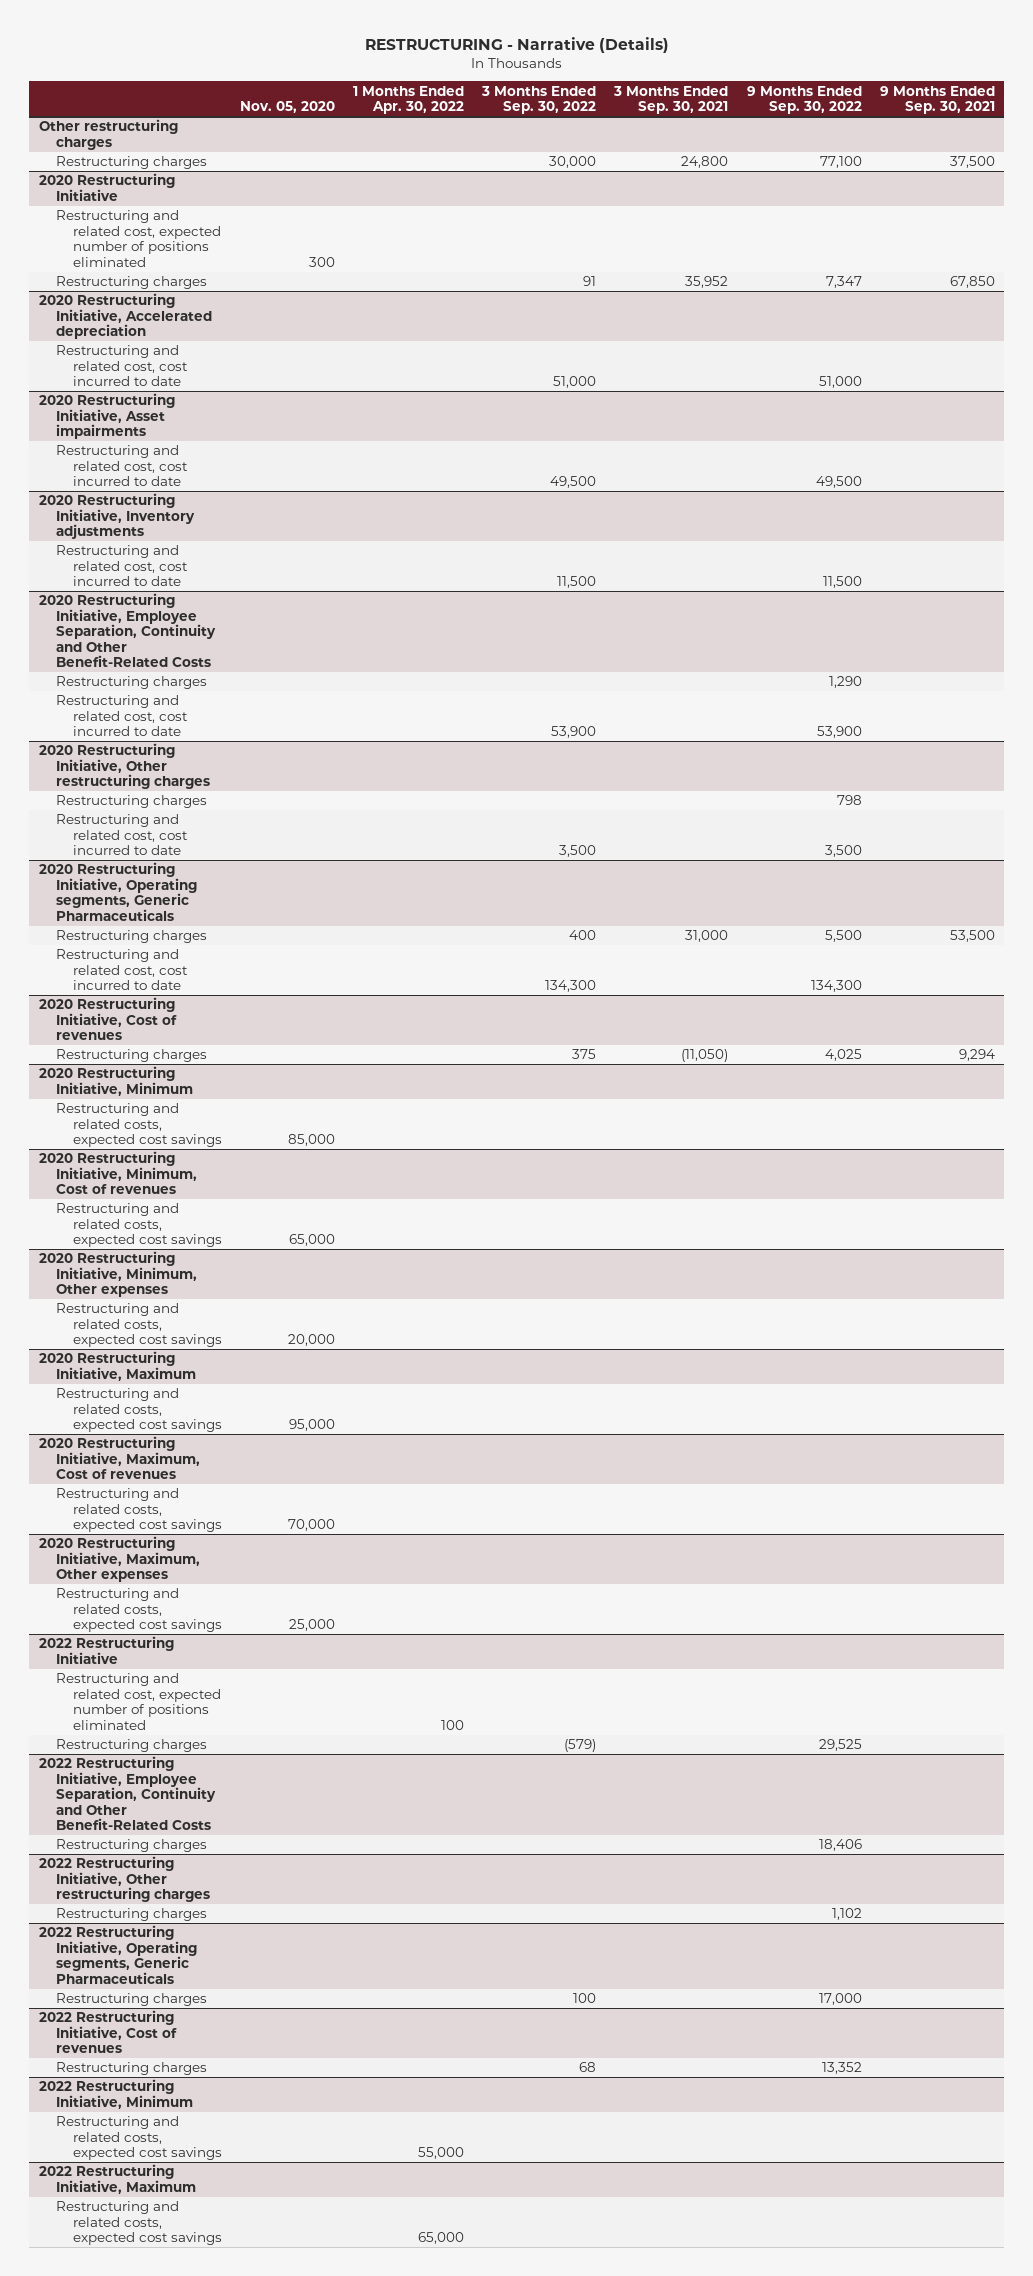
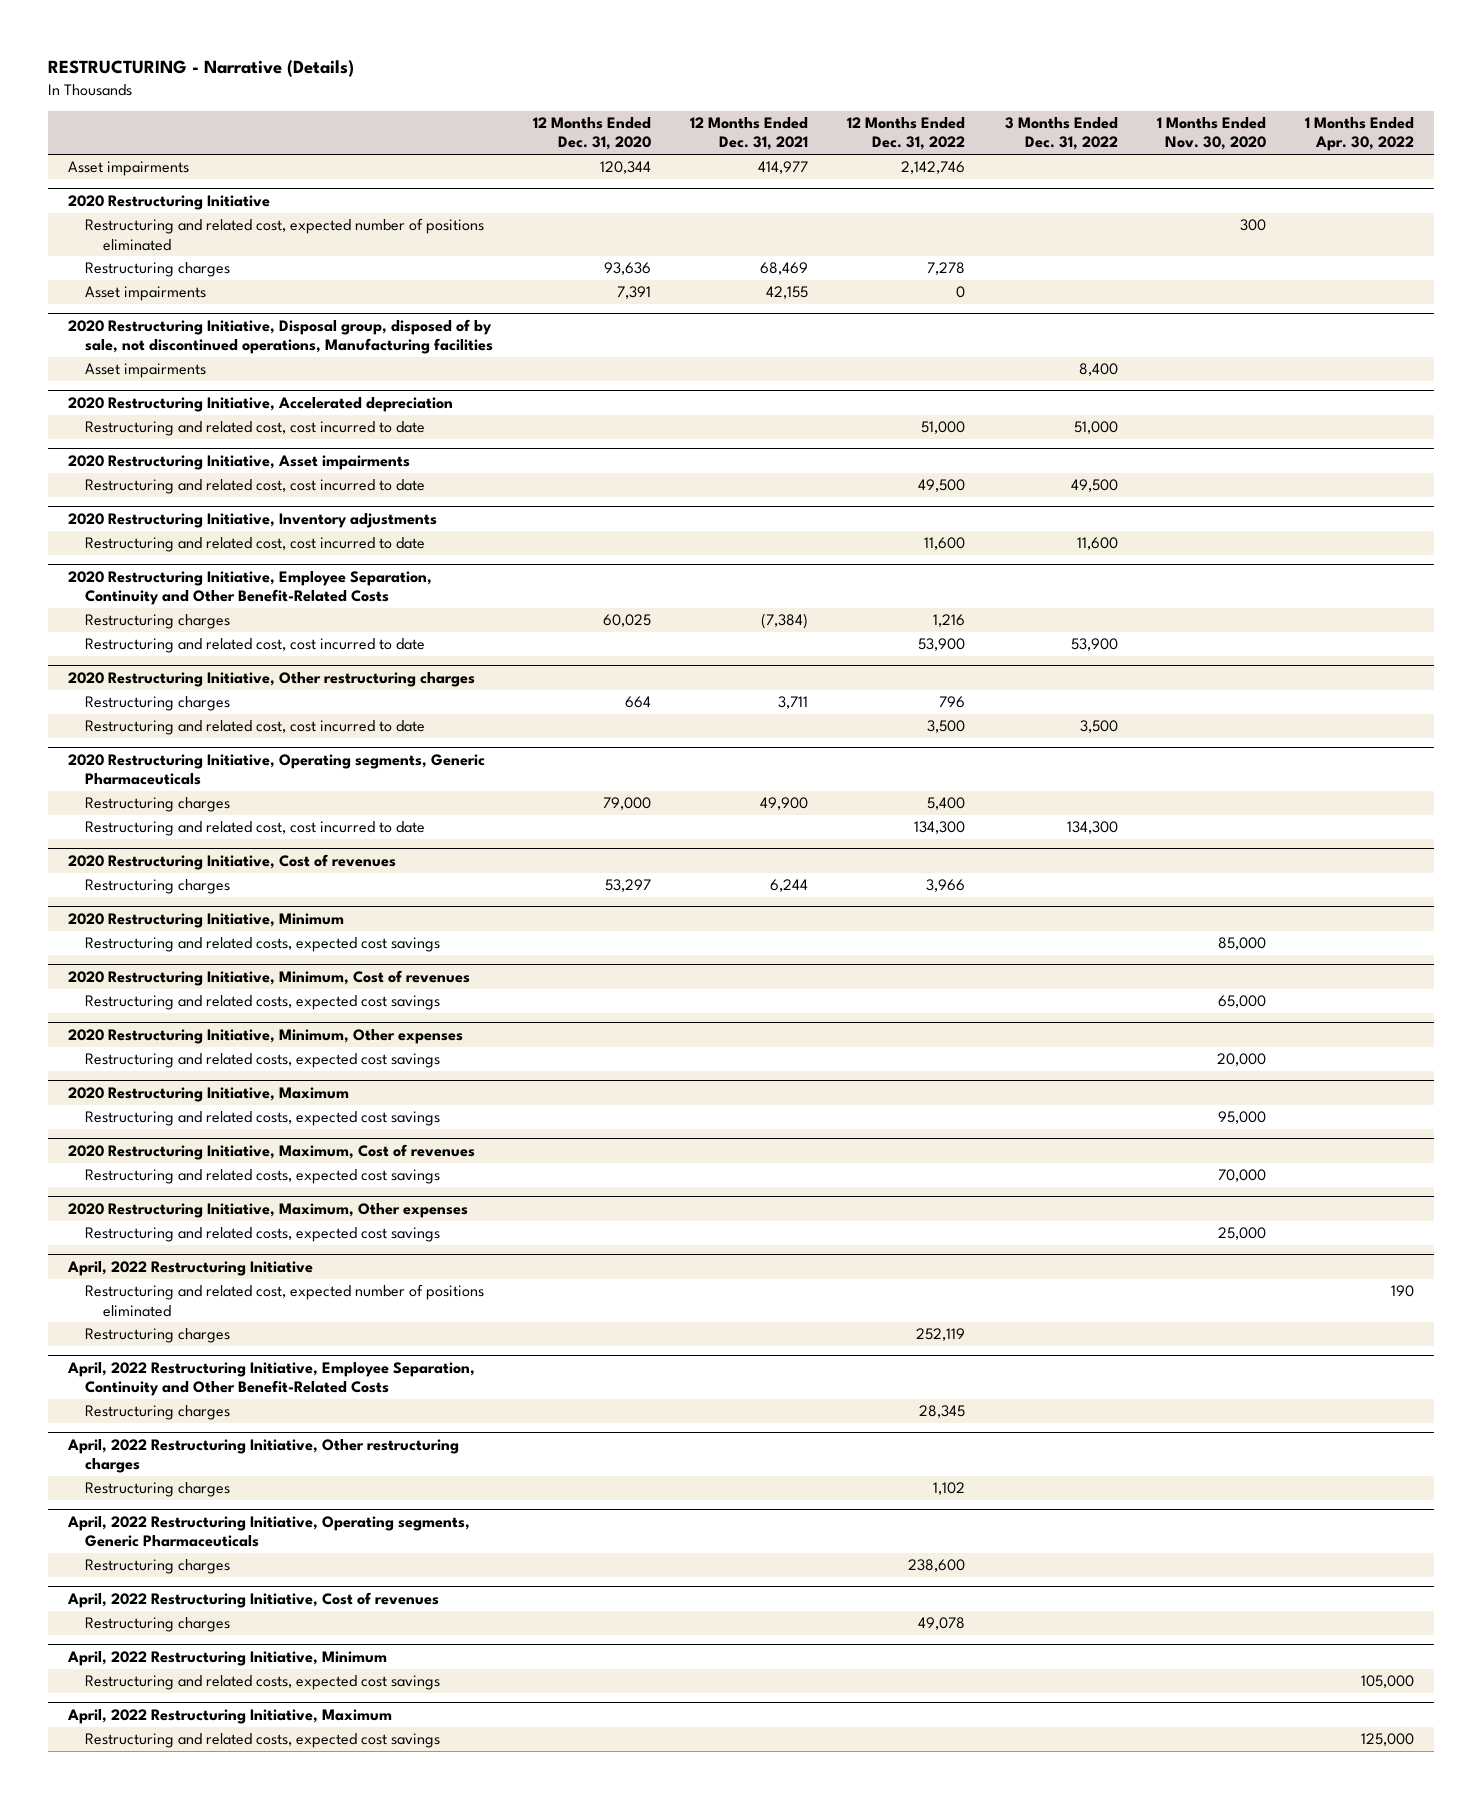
[239,101,335,114] Nov. 05, 2020 -> none
[481,85,597,115] 3 Months Ended Sep. 30, 2022 -> none
[613,85,729,115] 3 Months Ended Sep. 30, 2021 -> none
[746,85,862,115] 9 Months Ended Sep. 30, 2022 -> none
[879,85,995,115] 9 Months Ended Sep. 30, 2021 -> none
none -> [532,117,651,151] 12 Months Ended Dec. 31, 2020
none -> [690,117,809,151] 12 Months Ended Dec. 31, 2021
none -> [847,117,966,151] 12 Months Ended Dec. 31, 2022
none -> [1004,117,1118,151] 3 Months Ended Dec. 31, 2022
none -> [1157,117,1267,151] 1 Months Ended Nov. 30, 2020
[38,119,178,150] Other restructuring charges -> none
[55,156,207,170] Restructuring charges -> none
none -> [67,161,189,177] Asset impairments
none -> [85,286,207,302] Asset impairments
none -> [67,318,494,355] 2020 Restructuring Initiative, Disposal group, disposed of by sale, not discontinued operations, Manufacturing facilities
none -> [85,363,207,379] Asset impairments
[38,1636,174,1664] 2022 Restructuring Initiative -> none
[55,1673,221,1730] Restructuring and related cost, expected number of positions eliminated -> none
[55,1739,207,1753] Restructuring charges -> none
none -> [66,1260,313,1276] April, 2022 Restructuring Initiative
none -> [85,1284,485,1317] Restructuring and related cost, expected number of positions eliminated
none -> [85,1328,231,1344] Restructuring charges
[38,1756,216,1831] 2022 Restructuring Initiative, Employee Separation, Continuity and Other Benefit-Related Costs -> [66,1361,475,1397] April, 2022 Restructuring Initiative, Employee Separation, Continuity and Other Benefit-Related Costs
[38,1856,210,1903] 2022 Restructuring Initiative, Other restructuring charges -> [66,1438,459,1474] April, 2022 Restructuring Initiative, Other restructuring charges
[38,1925,197,1984] 2022 Restructuring Initiative, Operating segments, Generic Pharmaceuticals -> [66,1515,470,1548] April, 2022 Restructuring Initiative, Operating segments, Generic Pharmaceuticals
[38,2010,177,2054] 2022 Restructuring Initiative, Cost of revenues -> [66,1591,439,1608] April, 2022 Restructuring Initiative, Cost of revenues
[38,2079,193,2109] 2022 Restructuring Initiative, Minimum -> [66,1650,387,1666] April, 2022 Restructuring Initiative, Minimum
[418,2147,465,2160] 55,000 -> [1361,1675,1415,1689] 105,000
[38,2164,196,2194] 2022 Restructuring Initiative, Maximum -> [66,1708,392,1724] April, 2022 Restructuring Initiative, Maximum
[418,2232,465,2245] 65,000 -> [1361,1733,1415,1747] 125,000

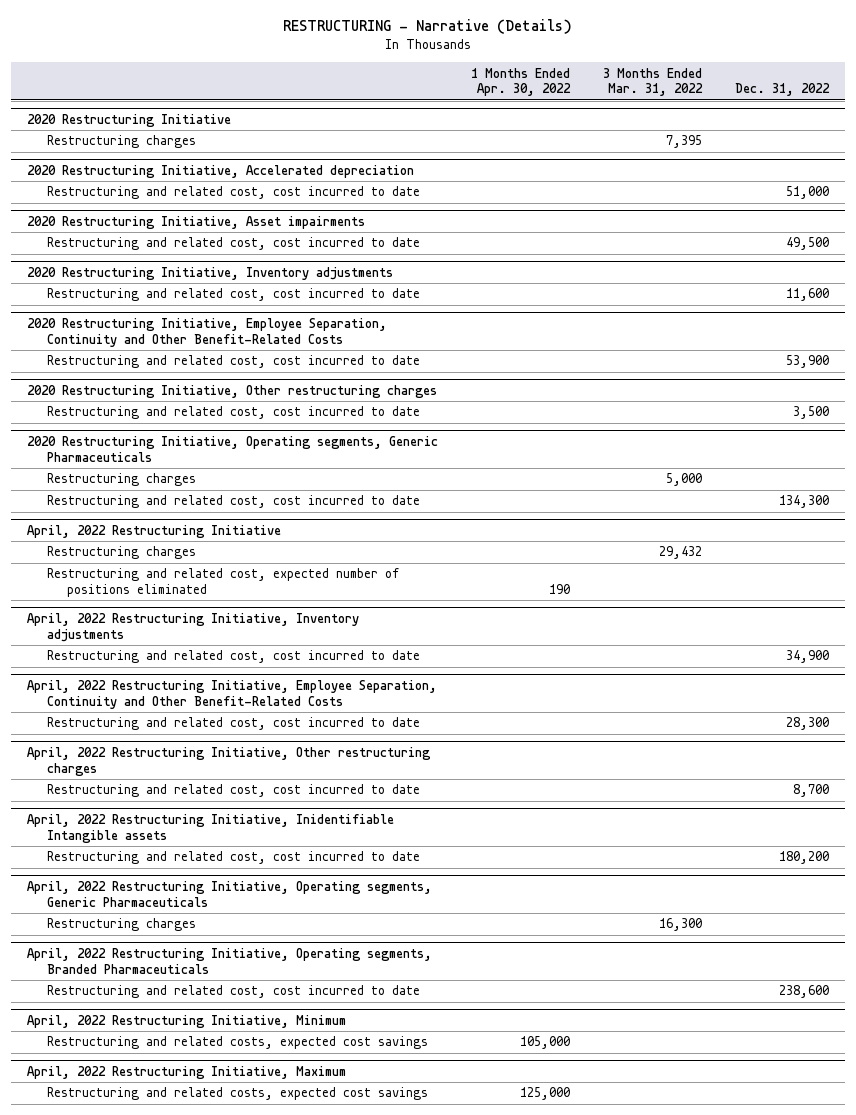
[532,117,651,151] 12 Months Ended Dec. 31, 2020 -> none
[690,117,809,151] 12 Months Ended Dec. 31, 2021 -> none
[847,117,966,151] 12 Months Ended Dec. 31, 2022 -> none
[1004,117,1118,151] 3 Months Ended Dec. 31, 2022 -> none
[1157,117,1267,151] 1 Months Ended Nov. 30, 2020 -> none
none -> [603,67,704,97] 3 Months Ended Mar. 31, 2022
none -> [735,83,831,97] Dec. 31, 2022
[67,161,189,177] Asset impairments -> none
[85,218,485,251] Restructuring and related cost, expected number of positions eliminated -> none
[85,286,207,302] Asset impairments -> none
[67,318,494,355] 2020 Restructuring Initiative, Disposal group, disposed of by sale, not discontinued operations, Manufacturing facilities -> none
[85,363,207,379] Asset impairments -> none
[85,614,231,630] Restructuring charges -> none
[85,696,231,712] Restructuring charges -> none
[67,853,396,870] 2020 Restructuring Initiative, Cost of revenues -> none
[85,879,231,895] Restructuring charges -> none
[67,912,344,928] 2020 Restructuring Initiative, Minimum -> none
[85,937,441,953] Restructuring and related costs, expected cost savings -> none
[67,969,470,986] 2020 Restructuring Initiative, Minimum, Cost of revenues -> none
[85,995,441,1011] Restructuring and related costs, expected cost savings -> none
[67,1028,463,1044] 2020 Restructuring Initiative, Minimum, Other expenses -> none
[85,1053,441,1069] Restructuring and related costs, expected cost savings -> none
[67,1086,349,1102] 2020 Restructuring Initiative, Maximum -> none
[85,1111,441,1127] Restructuring and related costs, expected cost savings -> none
[67,1143,475,1160] 2020 Restructuring Initiative, Maximum, Cost of revenues -> none
[85,1169,441,1185] Restructuring and related costs, expected cost savings -> none
[67,1202,468,1218] 2020 Restructuring Initiative, Maximum, Other expenses -> none
[85,1227,441,1243] Restructuring and related costs, expected cost savings -> none
[85,1284,485,1317] Restructuring and related cost, expected number of positions eliminated -> [47,568,400,598] Restructuring and related cost, expected number of positions eliminated
none -> [27,613,360,643] April, 2022 Restructuring Initiative, Inventory adjustments
none -> [47,650,421,664] Restructuring and related cost, cost incurred to date
[85,1405,231,1421] Restructuring charges -> none
none -> [47,717,421,731] Restructuring and related cost, cost incurred to date
[85,1482,231,1498] Restructuring charges -> none
none -> [47,784,421,798] Restructuring and related cost, cost incurred to date
none -> [27,814,395,844] April, 2022 Restructuring Initiative, Inidentifiable Intangible assets
none -> [47,851,421,865] Restructuring and related cost, cost incurred to date
[66,1591,439,1608] April, 2022 Restructuring Initiative, Cost of revenues -> none
[85,1617,231,1633] Restructuring charges -> none
none -> [27,948,433,975] April, 2022 Restructuring Initiative, Operating segments, Branded Pharmaceuticals
none -> [47,985,421,999] Restructuring and related cost, cost incurred to date

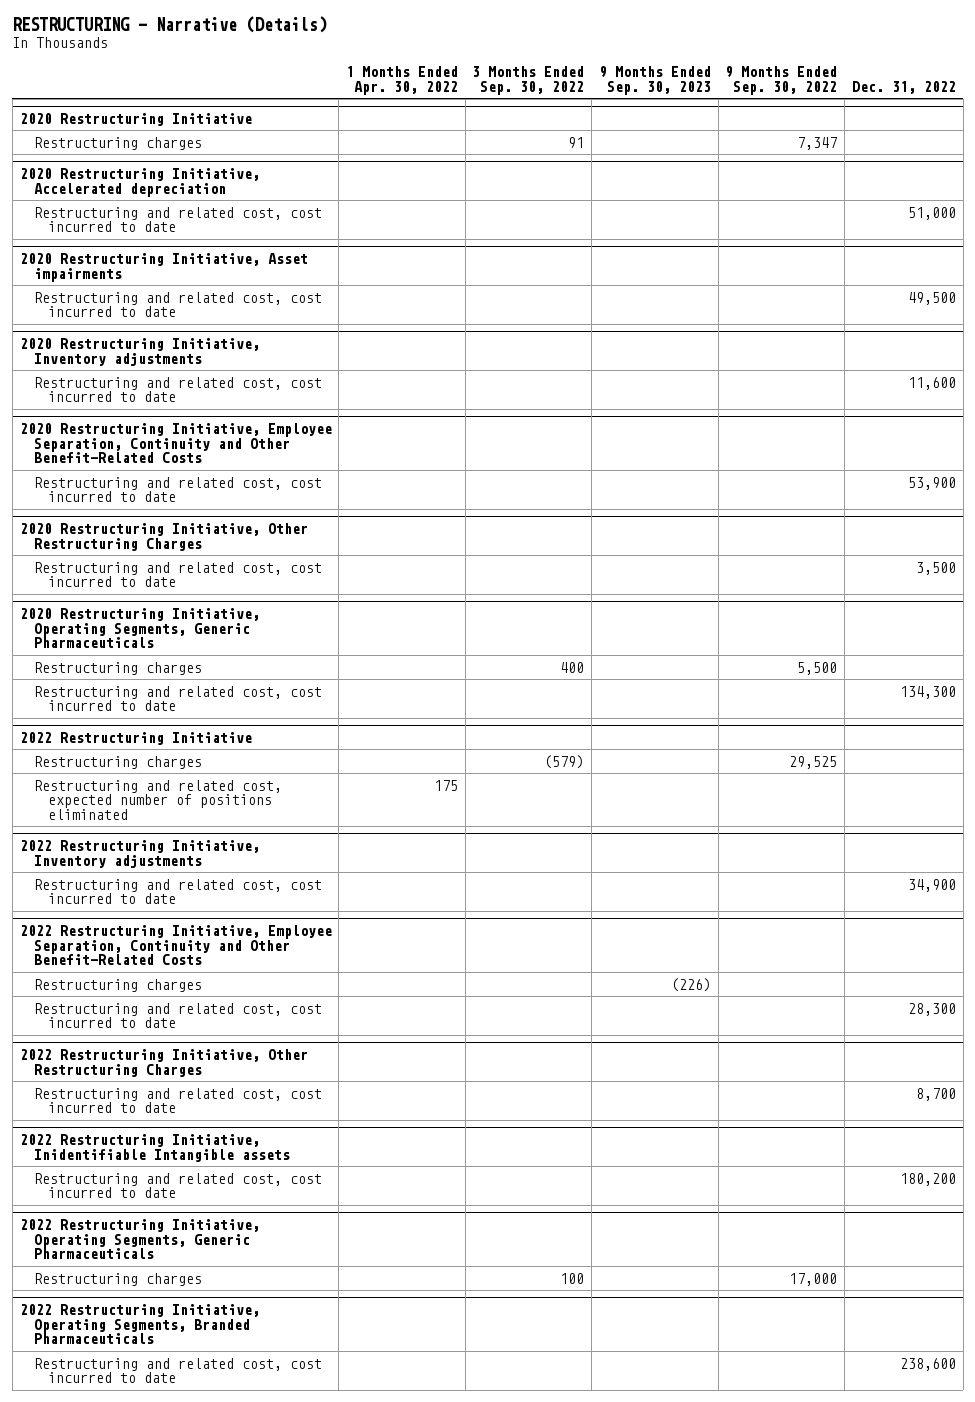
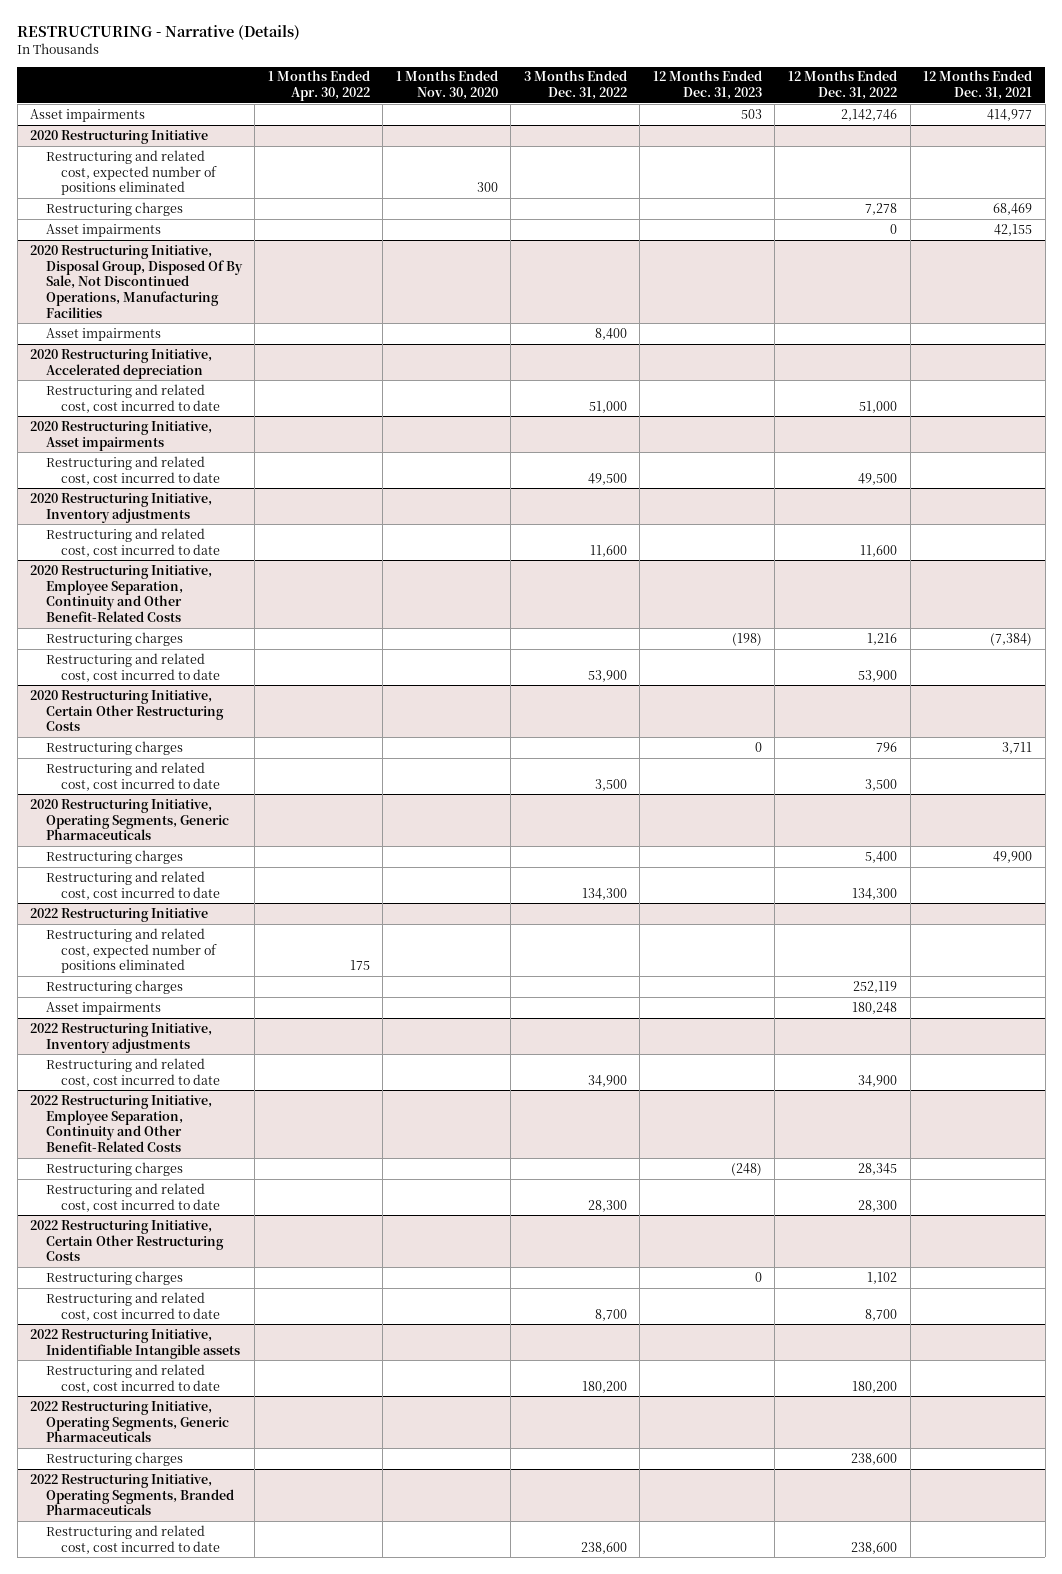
[472,66,585,96] 3 Months Ended Sep. 30, 2022 -> none
[598,66,711,96] 9 Months Ended Sep. 30, 2023 -> none
[725,66,838,96] 9 Months Ended Sep. 30, 2022 -> none
[851,81,956,95] Dec. 31, 2022 -> none
none -> [395,70,498,101] 1 Months Ended Nov. 30, 2020
none -> [523,70,627,101] 3 Months Ended Dec. 31, 2022
none -> [652,70,762,101] 12 Months Ended Dec. 31, 2023
none -> [788,70,898,101] 12 Months Ended Dec. 31, 2022
none -> [923,70,1033,101] 12 Months Ended Dec. 31, 2021
none -> [30,108,146,122] Asset impairments
none -> [45,149,217,196] Restructuring and related cost, expected number of positions eliminated
none -> [45,223,161,237] Asset impairments
none -> [30,244,243,318] 2020 Restructuring Initiative, Disposal Group, Disposed Of By Sale, Not Discontinued Operations, Manufacturing Facilities
none -> [45,327,161,341] Asset impairments
none -> [45,631,183,646] Restructuring charges
[19,522,308,551] 2020 Restructuring Initiative, Other Restructuring Charges -> [30,689,224,732] 2020 Restructuring Initiative, Certain Other Restructuring Costs
none -> [45,740,183,755] Restructuring charges
[33,755,202,769] Restructuring charges -> [45,979,183,994] Restructuring charges
none -> [45,1001,161,1015] Asset impairments
[19,1048,308,1077] 2022 Restructuring Initiative, Other Restructuring Charges -> [30,1219,224,1262] 2022 Restructuring Initiative, Certain Other Restructuring Costs
none -> [45,1270,183,1285] Restructuring charges

